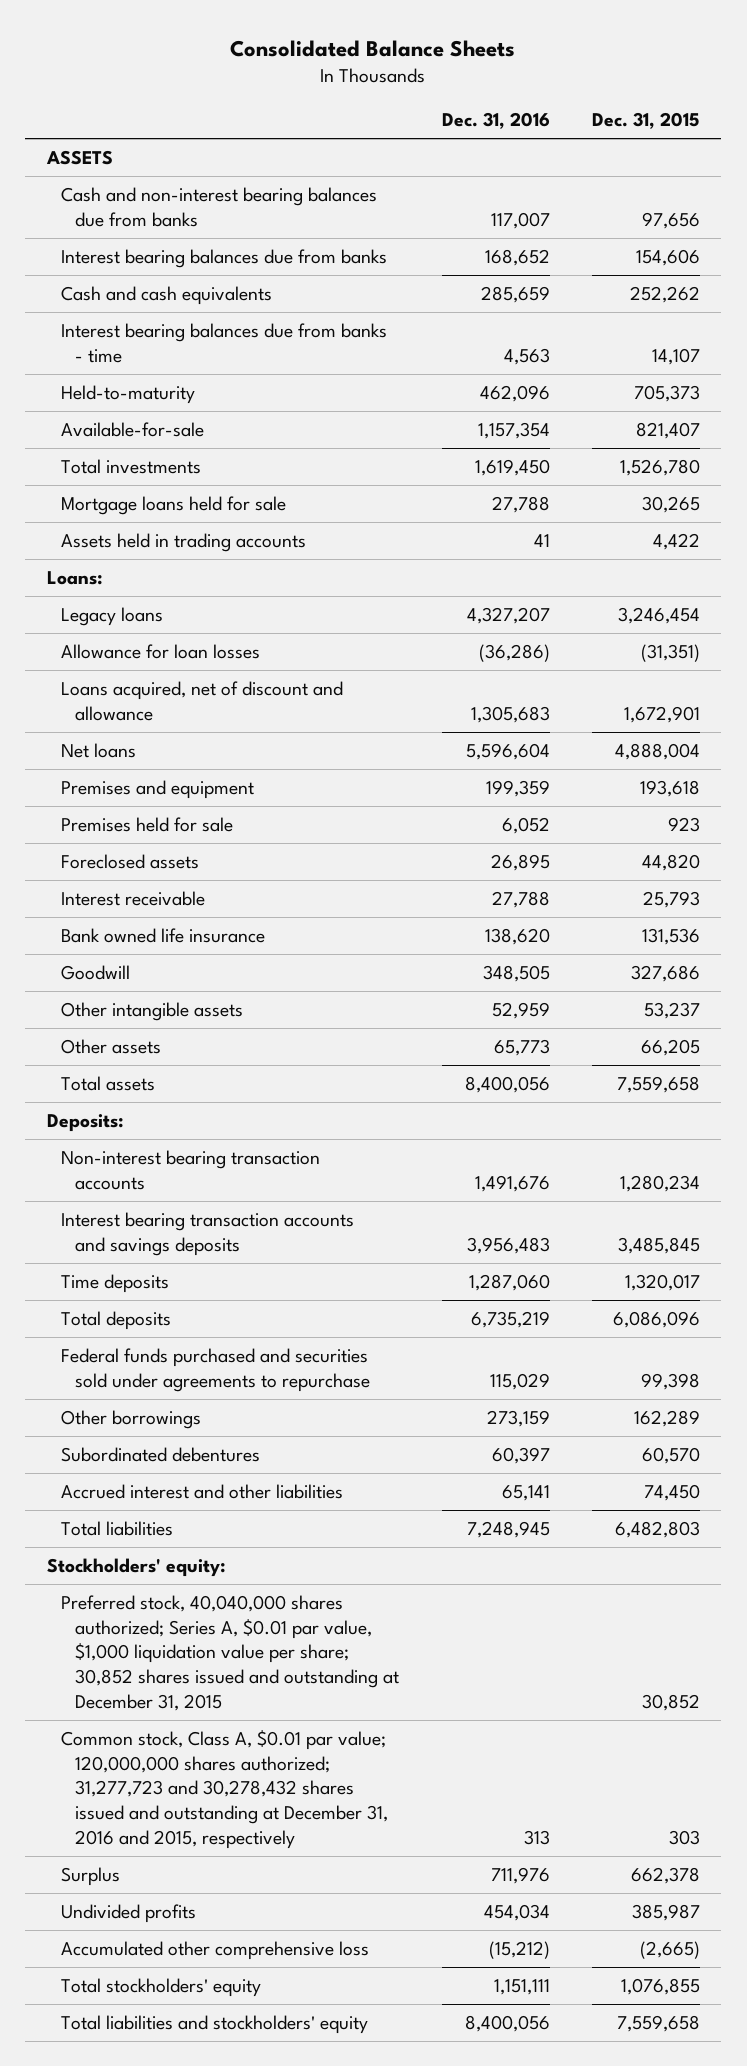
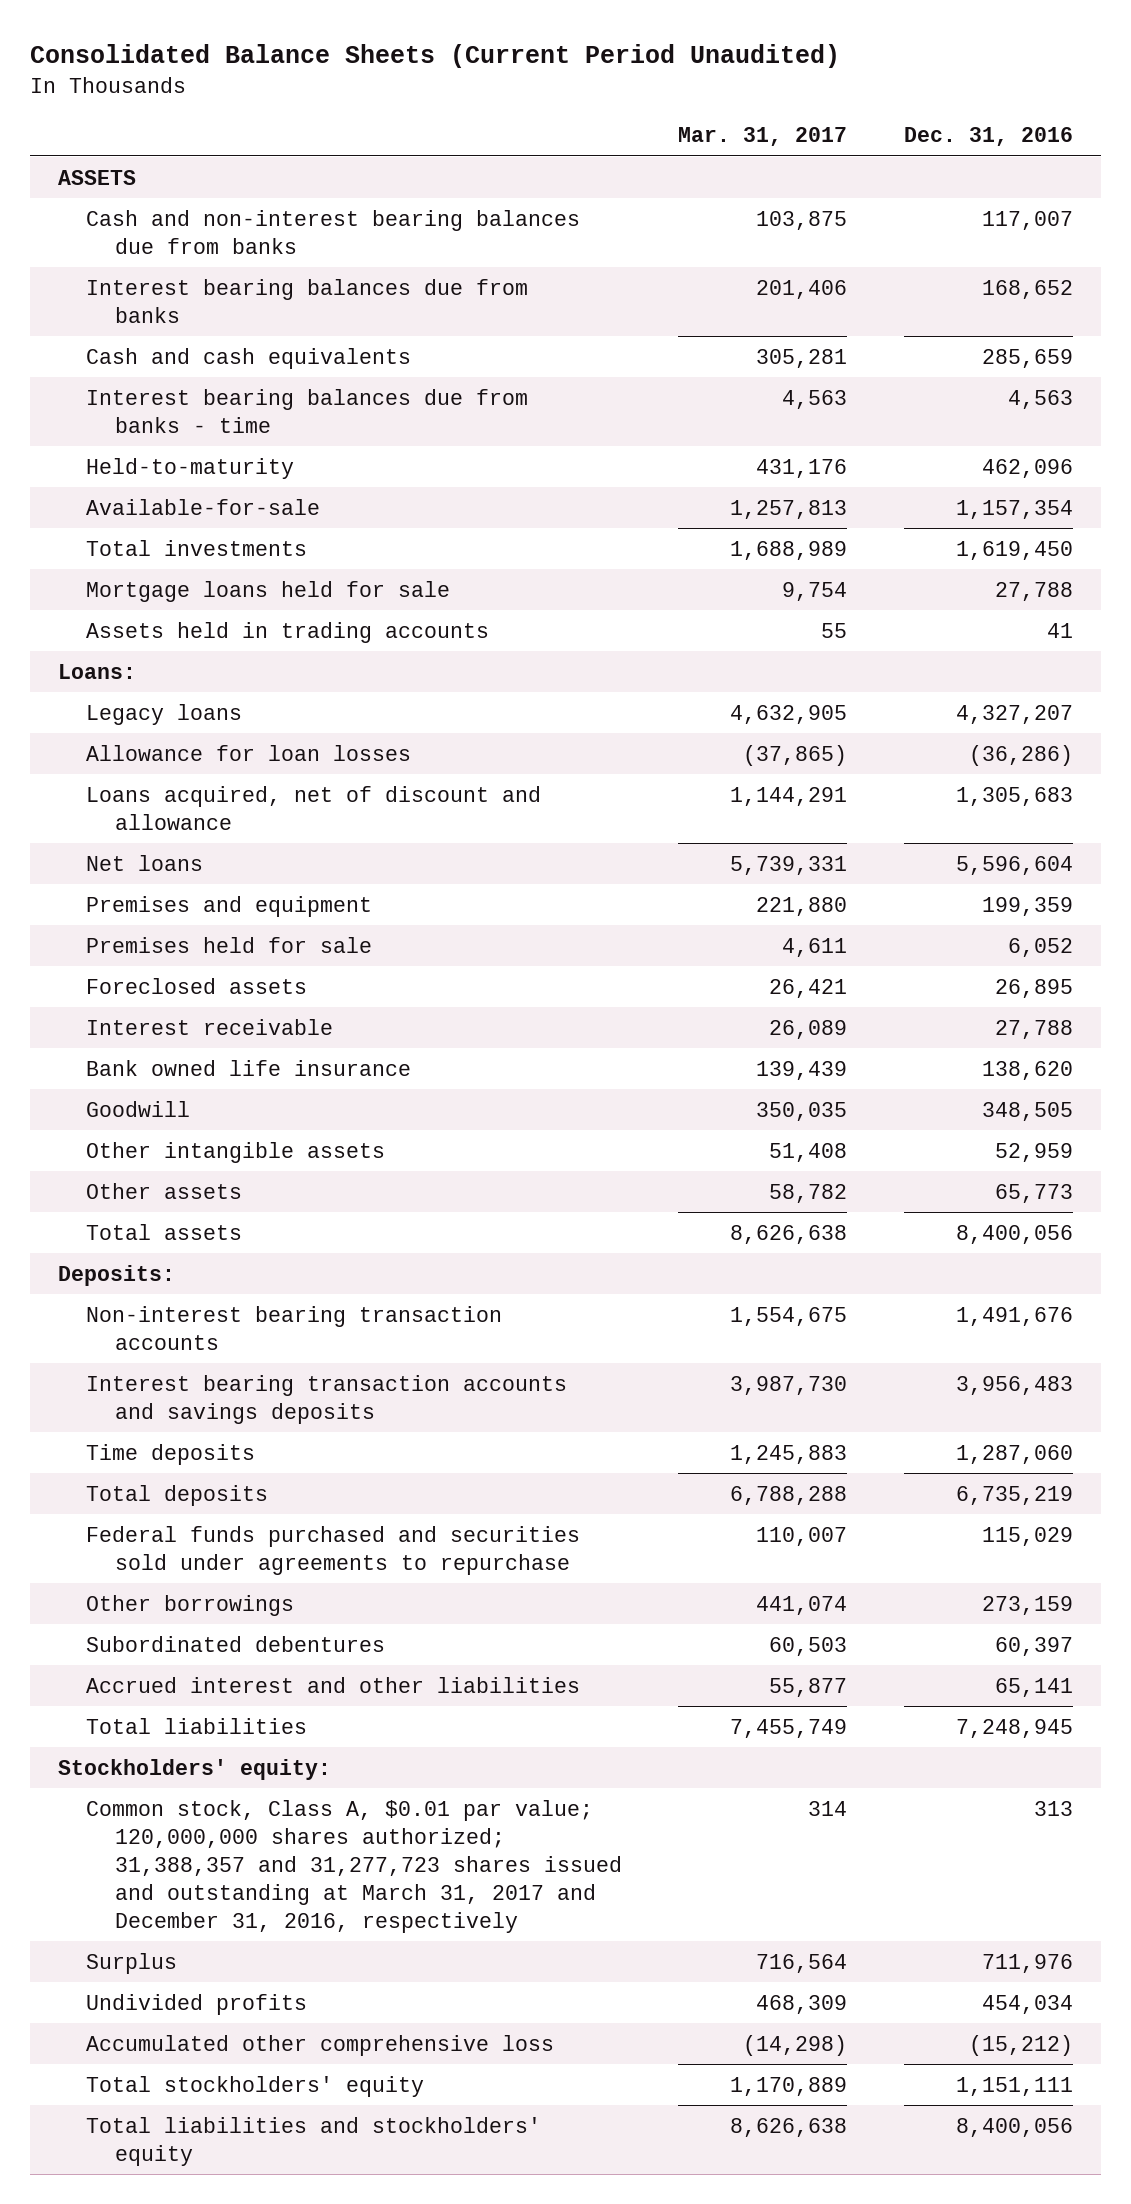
[230,39,516,57] Consolidated Balance Sheets -> [29,44,840,69] Consolidated Balance Sheets (Current Period Unaudited)
[592,112,701,130] Dec. 31, 2015 -> none
none -> [678,126,848,146] Mar. 31, 2017
[60,1594,400,1711] Preferred stock, 40,040,000 shares authorized; Series A, $0.01 par value, $1,000 liquidation value per share; 30,852 shares issued and outstanding at December 31, 2015 -> none
[60,1729,389,1849] Common stock, Class A, $0.01 par value; 120,000,000 shares authorized; 31,277,723 and 30,278,432 shares issued and outstanding at December 31, 2016 and 2015, respectively -> [86,1799,623,1933] Common stock, Class A, $0.01 par value; 120,000,000 shares authorized; 31,388,357 and 31,277,723 shares issued and outstanding at March 31, 2017 and December 31, 2016, respectively

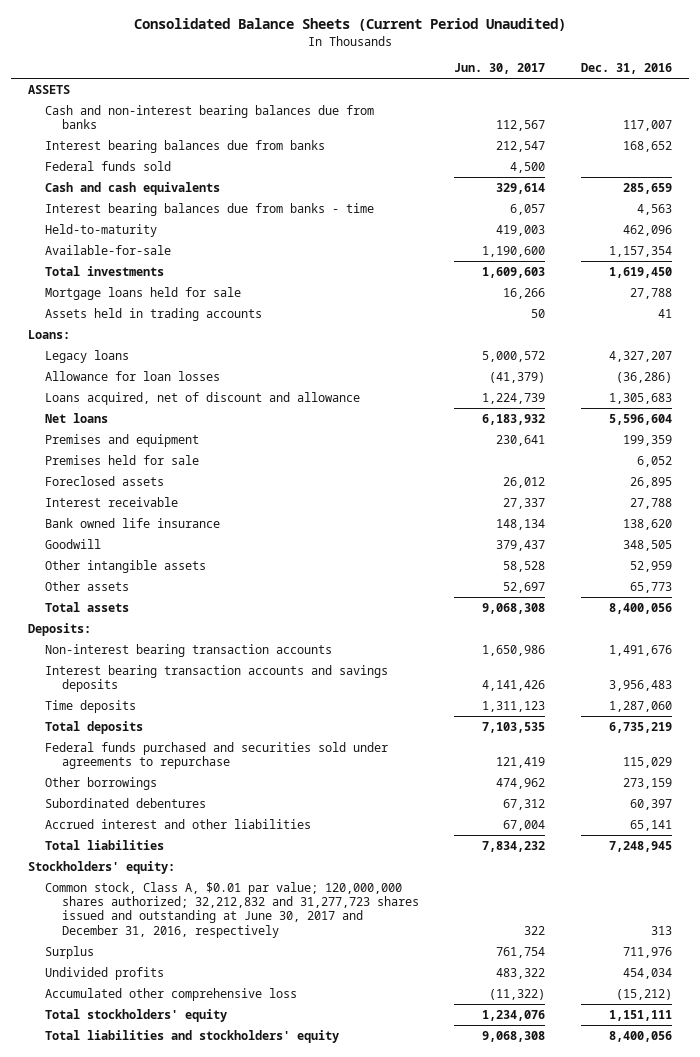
[678,126,848,146] Mar. 31, 2017 -> none
none -> [454,63,546,75] Jun. 30, 2017
none -> [44,160,171,171] Federal funds sold
[86,1799,623,1933] Common stock, Class A, $0.01 par value; 120,000,000 shares authorized; 31,388,357 and 31,277,723 shares issued and outstanding at March 31, 2017 and December 31, 2016, respectively -> [44,881,419,938] Common stock, Class A, $0.01 par value; 120,000,000 shares authorized; 32,212,832 and 31,277,723 shares issued and outstanding at June 30, 2017 and December 31, 2016, respectively

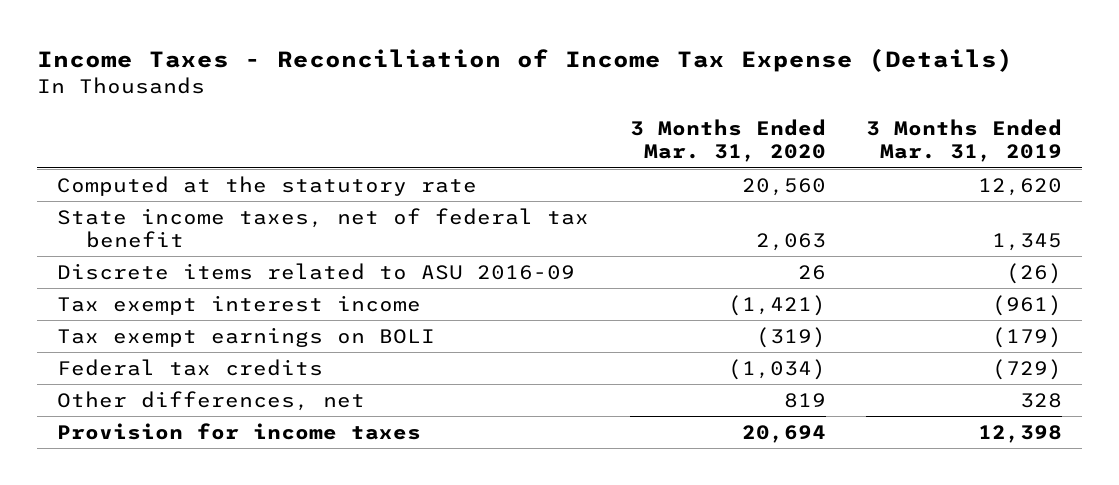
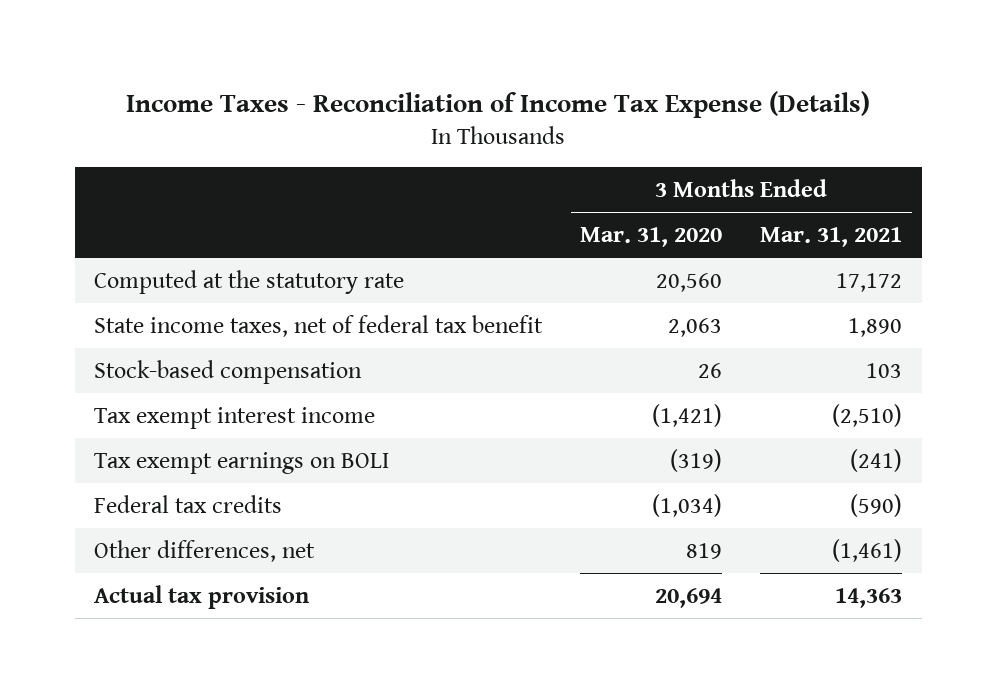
[865,119,1062,163] 3 Months Ended Mar. 31, 2019 -> none
none -> [760,226,903,247] Mar. 31, 2021
[57,262,576,280] Discrete items related to ASU 2016-09 -> none
none -> [94,359,363,384] Stock-based compensation
[57,422,422,440] Provision for income taxes -> [94,584,310,609] Actual tax provision

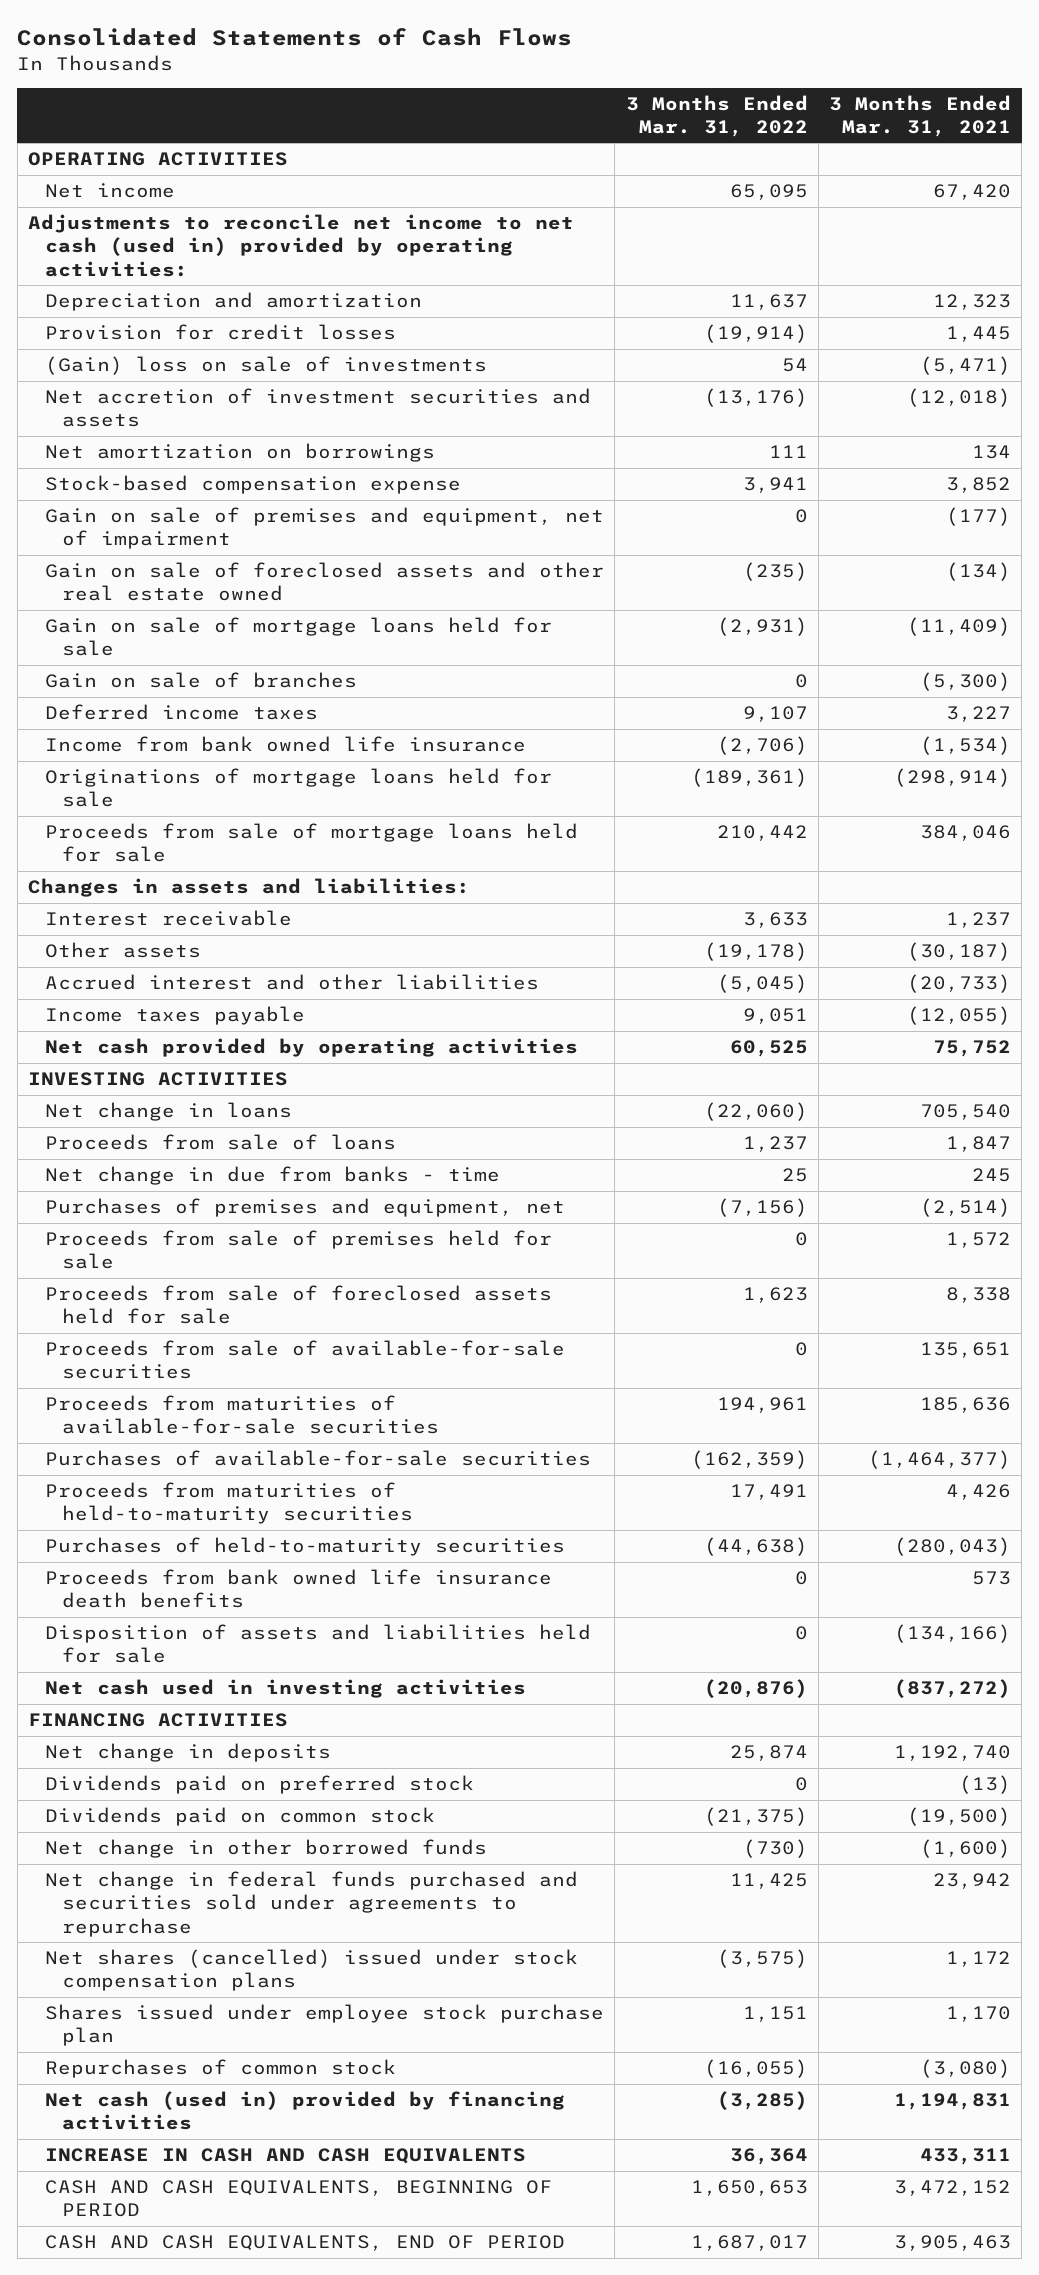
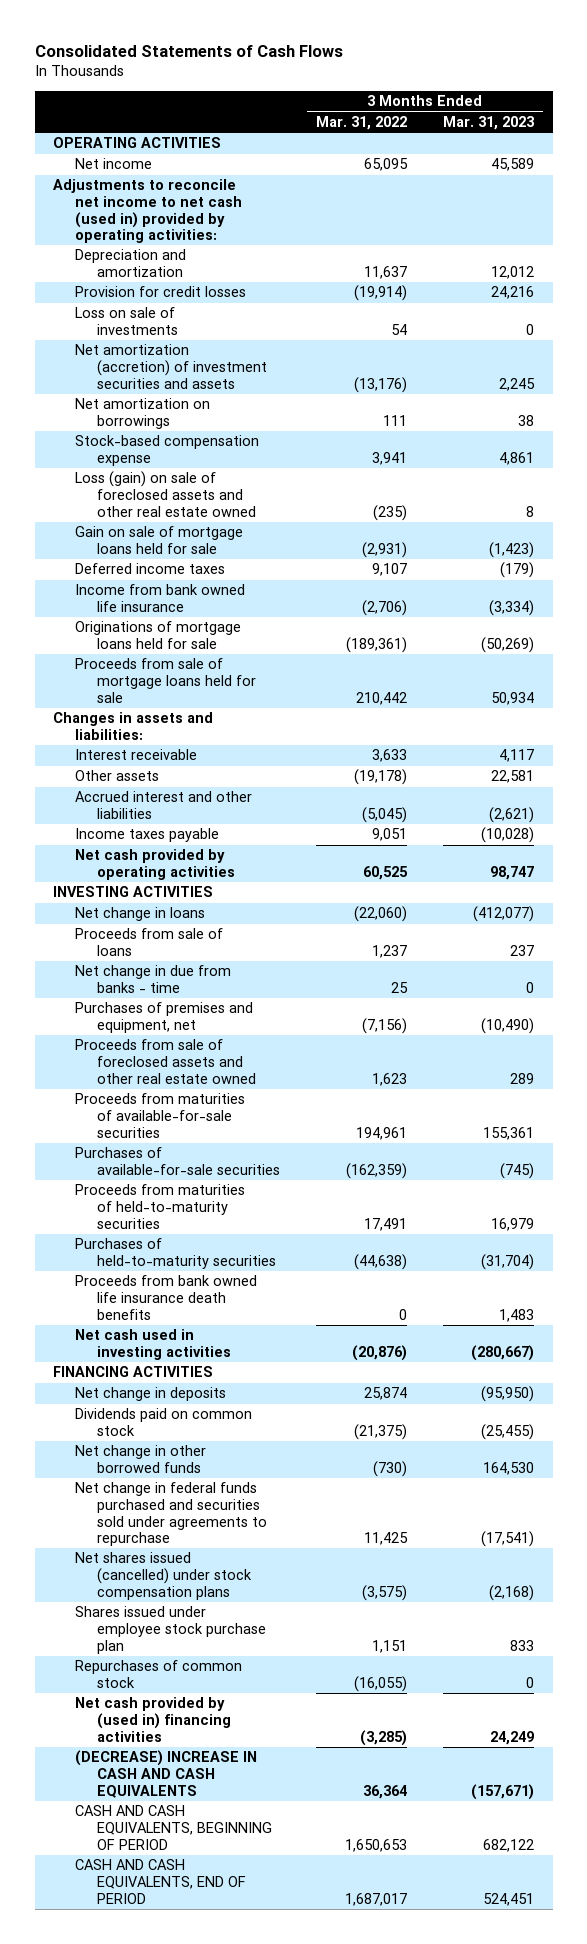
[829,94,1012,138] 3 Months Ended Mar. 31, 2021 -> none
none -> [443,115,535,130] Mar. 31, 2023
[45,356,488,376] (Gain) loss on sale of investments -> [74,307,178,335] Loss on sale of investments
[45,388,592,428] Net accretion of investment securities and assets -> [74,344,267,389] Net amortization (accretion) of investment securities and assets
[45,507,605,550] Gain on sale of premises and equipment, net of impairment -> none
[45,562,605,602] Gain on sale of foreclosed assets and other real estate owned -> [74,471,256,517] Loss (gain) on sale of foreclosed assets and other real estate owned
[45,672,358,689] Gain on sale of branches -> none
[45,1230,553,1270] Proceeds from sale of premises held for sale -> none
[45,1340,566,1380] Proceeds from sale of available-for-sale securities -> none
[45,1285,553,1325] Proceeds from sale of foreclosed assets held for sale -> [74,1039,256,1084] Proceeds from sale of foreclosed assets and other real estate owned
[45,1624,592,1664] Disposition of assets and liabilities held for sale -> none
[45,1775,475,1795] Dividends paid on preferred stock -> none
[45,1949,579,1992] Net shares (cancelled) issued under stock compensation plans -> [74,1552,252,1600] Net shares issued (cancelled) under stock compensation plans
[45,2091,566,2131] Net cash (used in) provided by financing activities -> [74,1697,231,1742] Net cash provided by (used in) financing activities
[45,2148,527,2165] INCREASE IN CASH AND CASH EQUIVALENTS -> [74,1750,257,1798] (DECREASE) INCREASE IN CASH AND CASH EQUIVALENTS

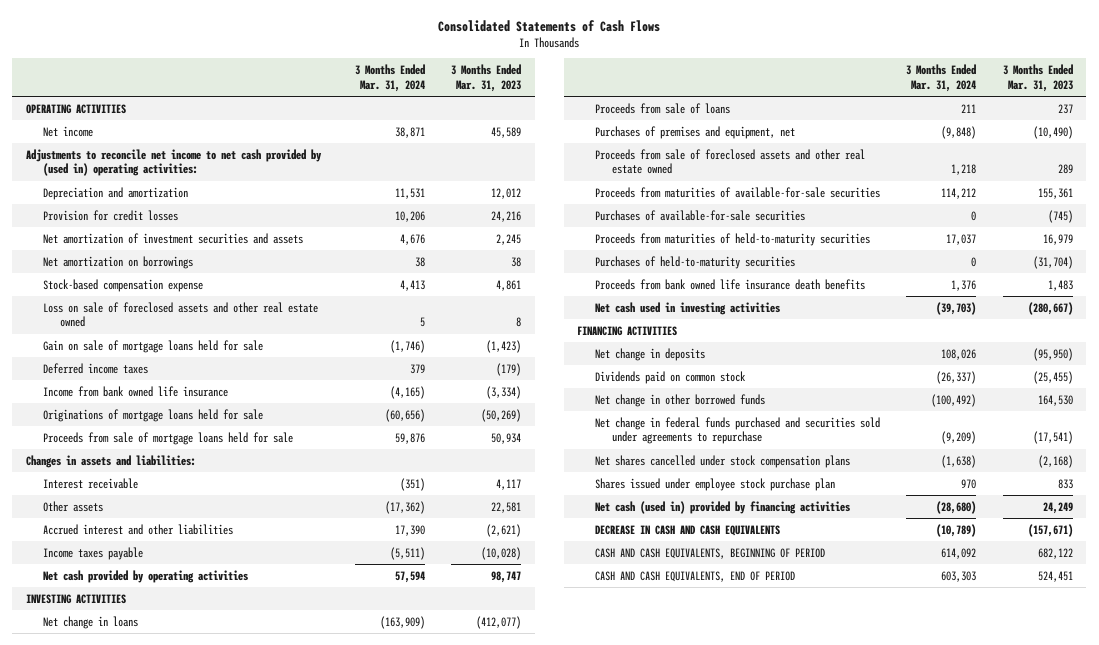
[316,115,408,130] Mar. 31, 2022 -> none
none -> [354,64,425,92] 3 Months Ended Mar. 31, 2024
[52,179,242,244] Adjustments to reconcile net income to net cash (used in) provided by operating activities: -> [25,148,322,177] Adjustments to reconcile net income to net cash provided by (used in) operating activities:
[74,307,178,335] Loss on sale of investments -> none
[74,344,267,389] Net amortization (accretion) of investment securities and assets -> [43,232,304,244] Net amortization of investment securities and assets
[74,471,256,517] Loss (gain) on sale of foreclosed assets and other real estate owned -> [43,301,319,328] Loss on sale of foreclosed assets and other real estate owned
[74,965,231,993] Net change in due from banks - time -> none
[74,1552,252,1600] Net shares issued (cancelled) under stock compensation plans -> [594,454,850,468] Net shares cancelled under stock compensation plans
[74,1660,242,1688] Repurchases of common stock -> none
[74,1697,231,1742] Net cash provided by (used in) financing activities -> [594,500,850,514] Net cash (used in) provided by financing activities
[74,1750,257,1798] (DECREASE) INCREASE IN CASH AND CASH EQUIVALENTS -> [594,524,780,536] DECREASE IN CASH AND CASH EQUIVALENTS

